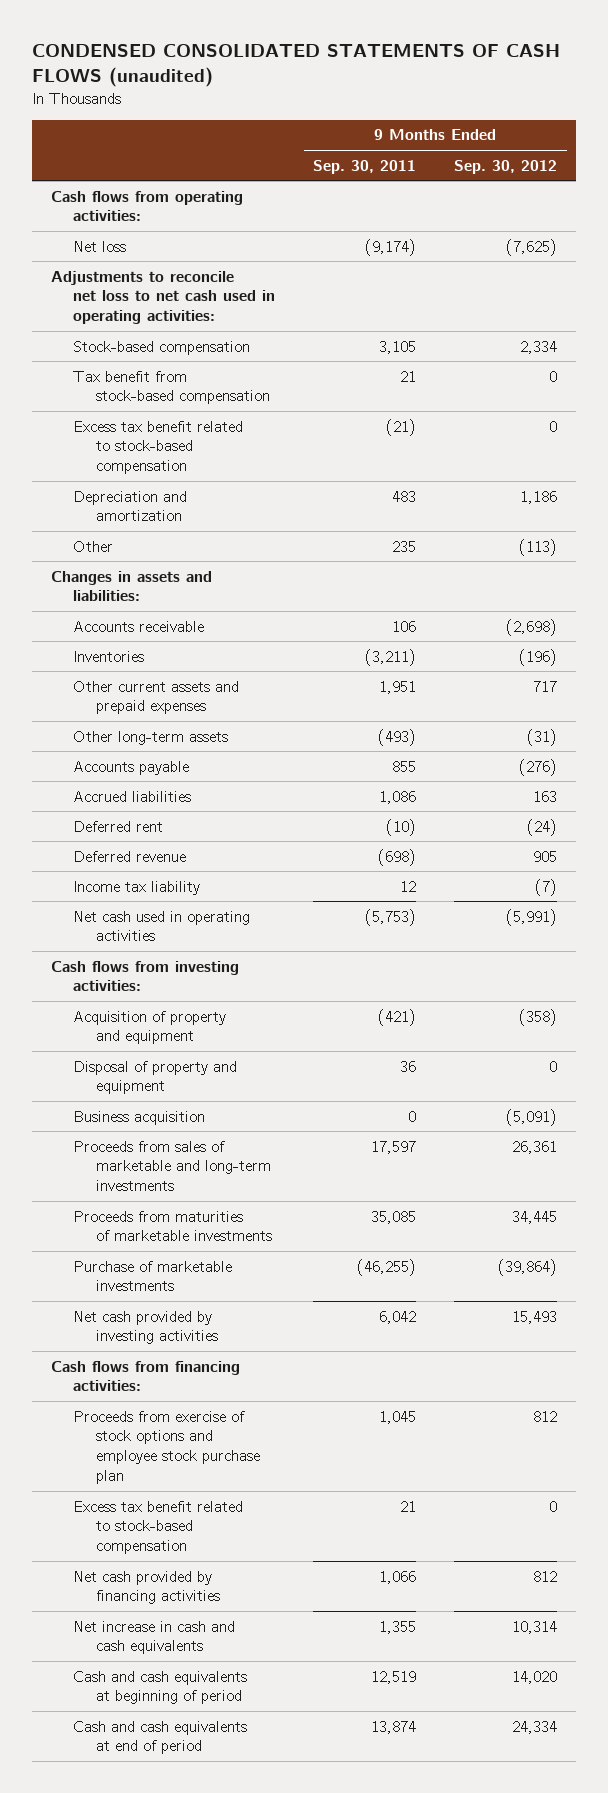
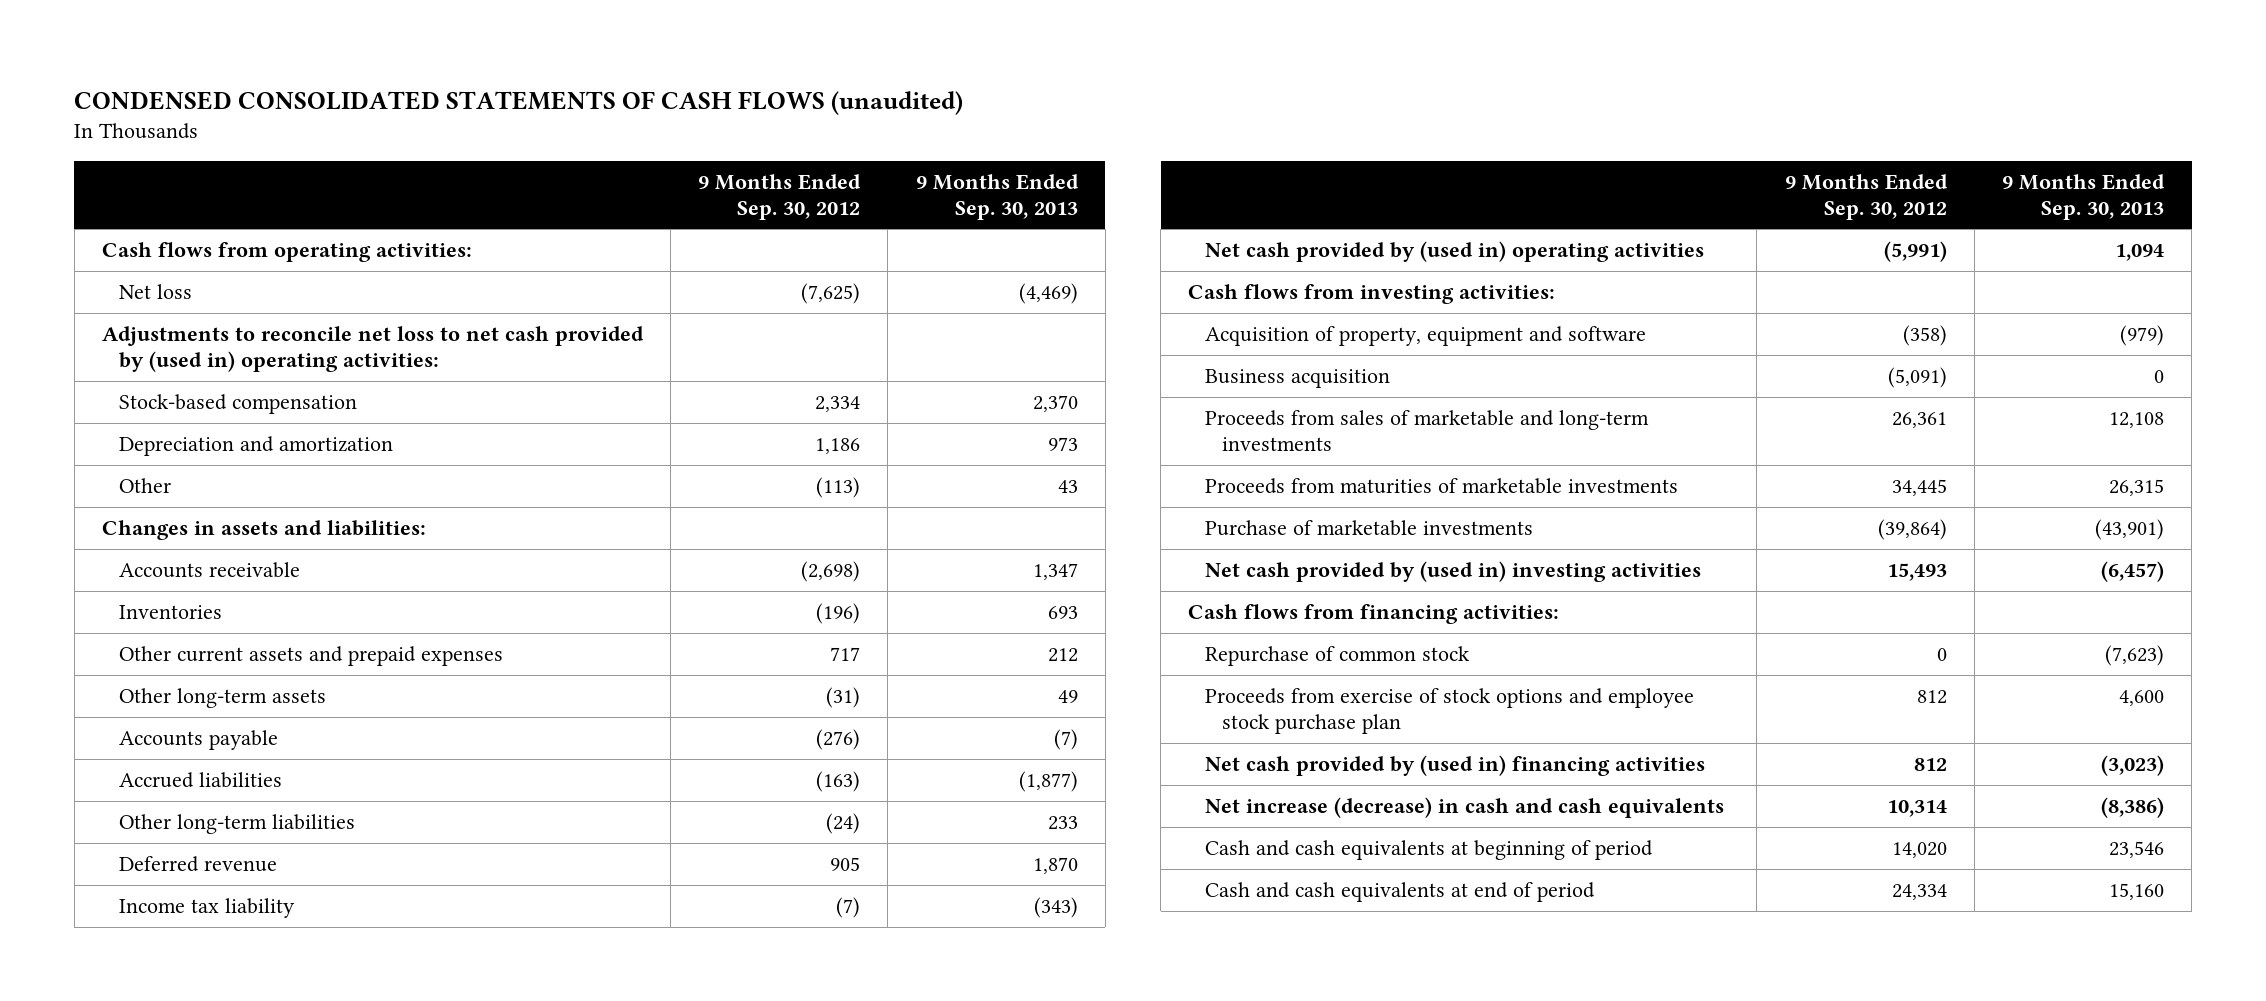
[313,159,417,174] Sep. 30, 2011 -> none
none -> [915,173,1079,220] 9 Months Ended Sep. 30, 2013
[50,270,276,325] Adjustments to reconcile net loss to net cash used in operating activities: -> [101,326,644,373] Adjustments to reconcile net loss to net cash provided by (used in) operating activities:
[73,370,270,405] Tax benefit from stock-based compensation -> none
[73,420,244,475] Excess tax benefit related to stock-based compensation -> none
[73,820,164,832] Deferred rent -> none
[533,790,558,802] 163 -> [816,771,861,793] (163)
none -> [118,814,355,835] Other long-term liabilities
[73,910,251,942] Net cash used in operating activities -> [1205,241,1705,263] Net cash provided by (used in) operating activities
[73,1060,238,1095] Disposal of property and equipment -> none
[73,1010,227,1045] Acquisition of property and equipment -> [1205,326,1647,347] Acquisition of property, equipment and software
[73,1310,218,1345] Net cash provided by investing activities -> [1205,561,1702,583] Net cash provided by (used in) investing activities
none -> [1205,646,1471,667] Repurchase of common stock
[73,1500,244,1555] Excess tax benefit related to stock-based compensation -> none
[73,1570,220,1605] Net cash provided by financing activities -> [1205,755,1706,777] Net cash provided by (used in) financing activities
[73,1620,236,1655] Net increase in cash and cash equivalents -> [1205,797,1725,819] Net increase (decrease) in cash and cash equivalents

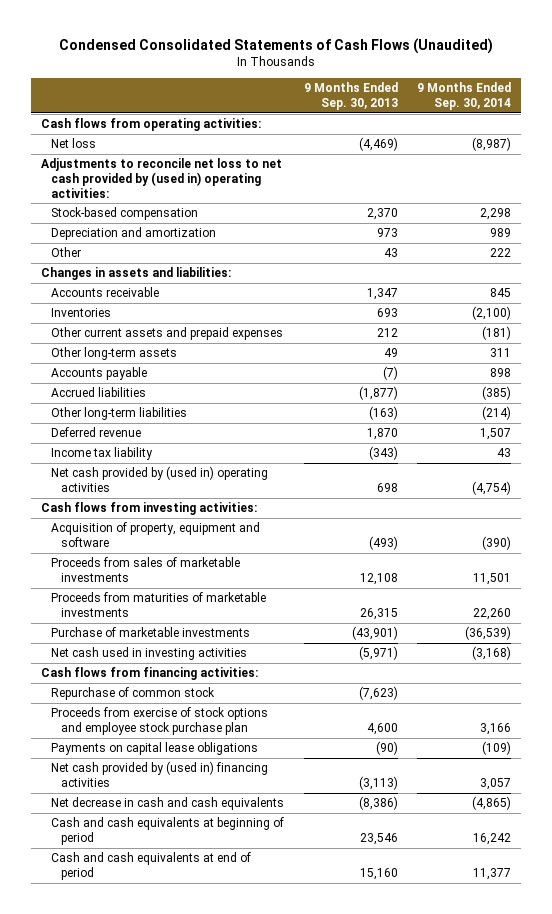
[74,90,964,115] CONDENSED CONSOLIDATED STATEMENTS OF CASH FLOWS (unaudited) -> [59,37,494,54] Condensed Consolidated Statements of Cash Flows (Unaudited)
[698,173,862,220] 9 Months Ended Sep. 30, 2012 -> none
none -> [417,82,512,110] 9 Months Ended Sep. 30, 2014
[1047,816,1078,831] 233 -> [368,406,398,421] (163)
[2114,244,2164,262] 1,094 -> [376,483,398,493] 698
[1205,369,1391,389] Business acquisition -> none
[2119,325,2164,347] (979) -> [368,536,398,551] (493)
[1205,410,1650,452] Proceeds from sales of marketable and long-term investments -> [50,557,240,583] Proceeds from sales of marketable investments
[1205,561,1702,583] Net cash provided by (used in) investing activities -> [50,647,247,661] Net cash used in investing activities
[2100,561,2164,583] (6,457) -> [358,646,398,661] (5,971)
none -> [50,742,258,756] Payments on capital lease obligations
[2100,755,2164,777] (3,023) -> [358,776,398,791] (3,113)
[1205,797,1725,819] Net increase (decrease) in cash and cash equivalents -> [50,797,284,811] Net decrease in cash and cash equivalents

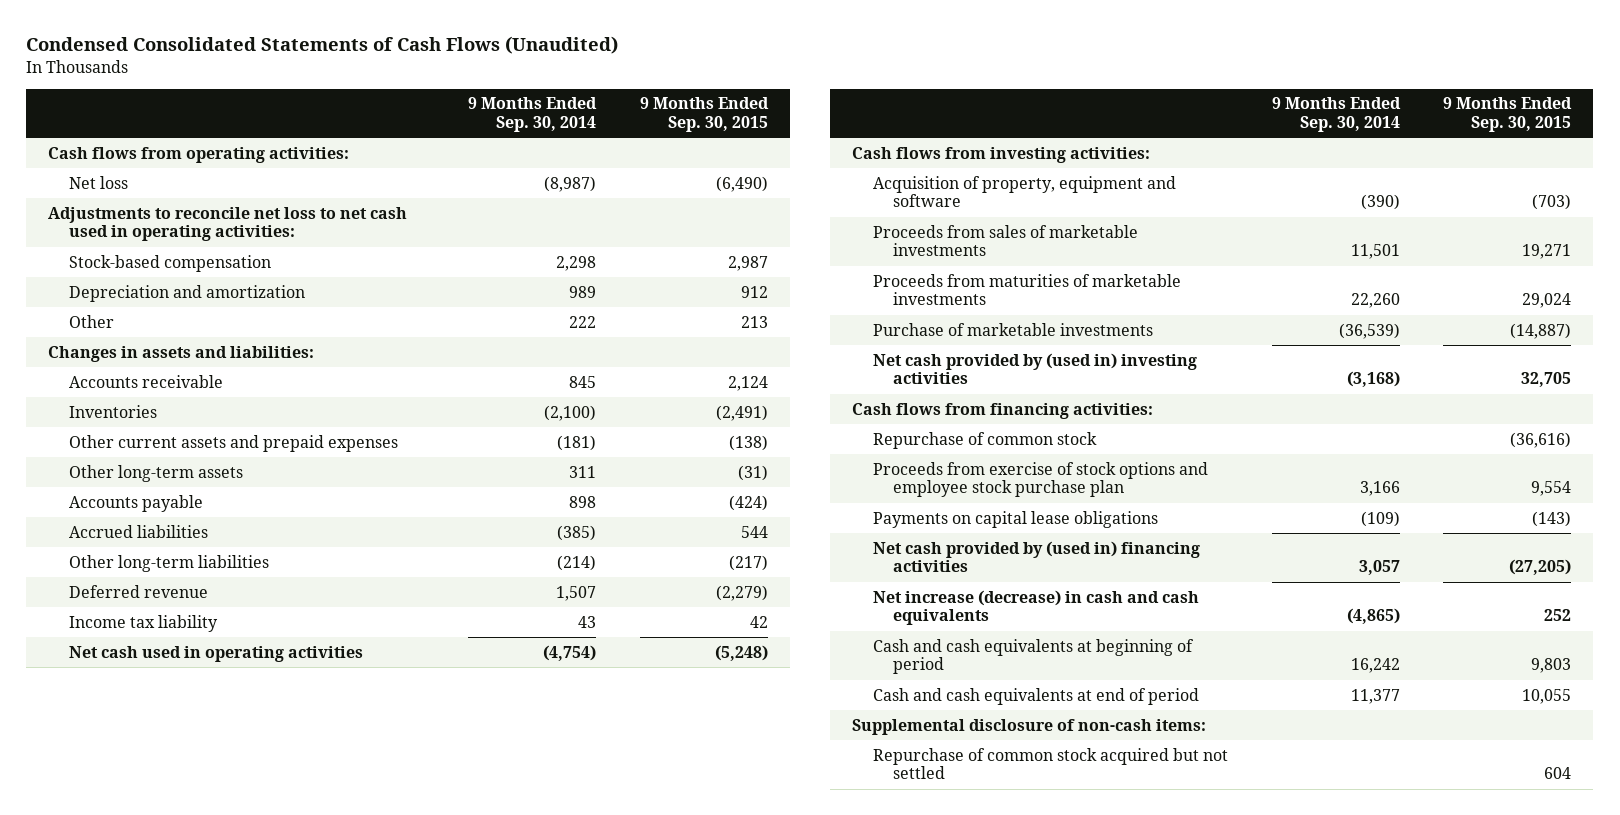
[303,82,398,110] 9 Months Ended Sep. 30, 2013 -> none
none -> [640,97,770,133] 9 Months Ended Sep. 30, 2015
[41,158,283,198] Adjustments to reconcile net loss to net cash provided by (used in) operating activities: -> [48,206,408,242] Adjustments to reconcile net loss to net cash used in operating activities:
[50,466,268,493] Net cash provided by (used in) operating activities -> [69,645,364,662] Net cash used in operating activities
[50,647,247,661] Net cash used in investing activities -> [872,352,1197,385] Net cash provided by (used in) investing activities
[50,797,284,811] Net decrease in cash and cash equivalents -> [872,589,1199,626] Net increase (decrease) in cash and cash equivalents
none -> [851,718,1206,735] Supplemental disclosure of non-cash items:
none -> [872,747,1228,780] Repurchase of common stock acquired but not settled

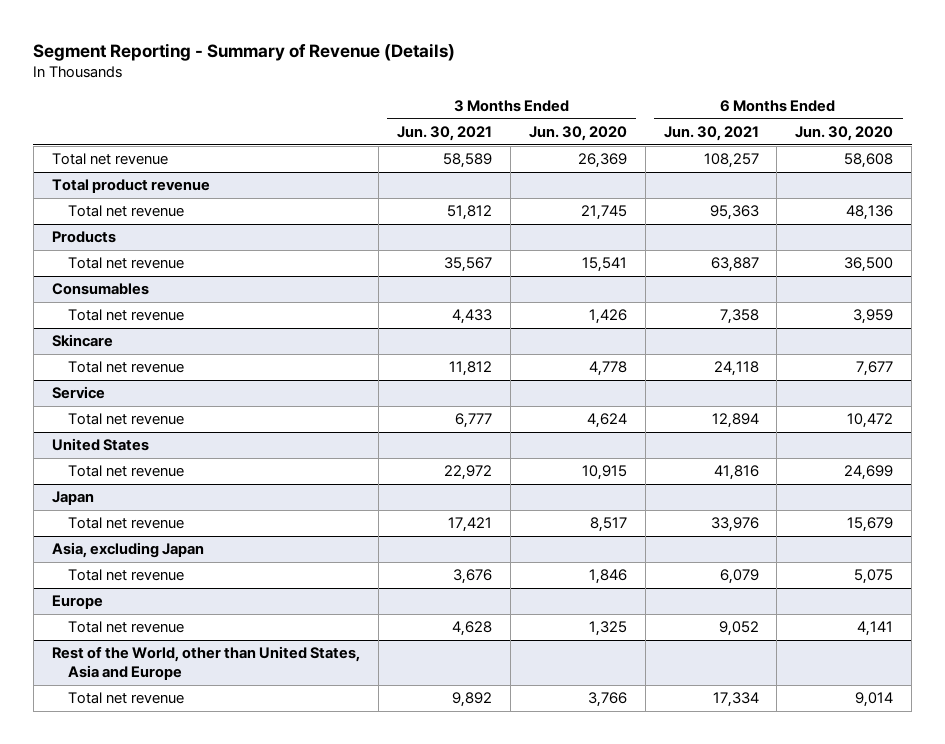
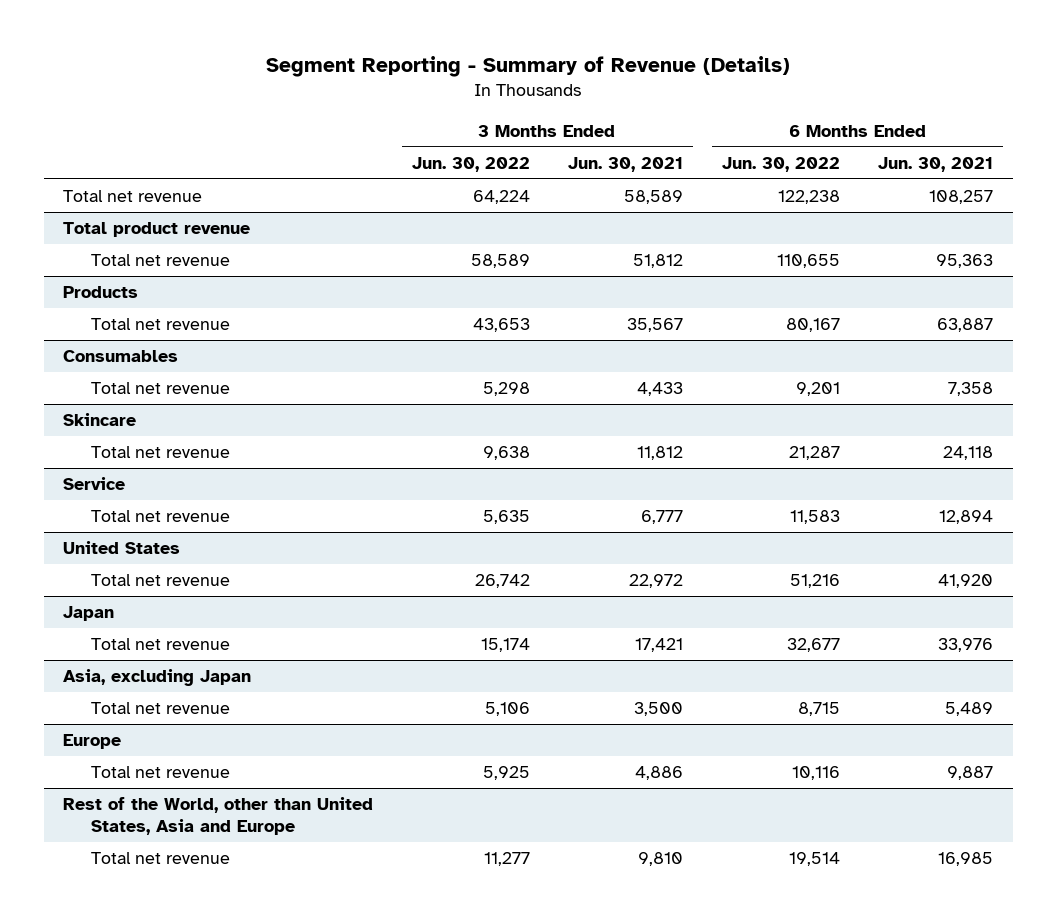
[528,126,627,142] Jun. 30, 2020 -> none
[795,126,894,142] Jun. 30, 2020 -> none
none -> [411,156,530,172] Jun. 30, 2022
none -> [721,156,840,172] Jun. 30, 2022
[713,465,759,481] 41,816 -> [938,574,994,589] 41,920
[452,569,492,585] 3,676 -> [634,702,684,717] 3,500
[719,569,759,585] 6,079 -> [945,702,994,717] 5,489
[451,621,492,637] 4,628 -> [635,766,684,781] 4,886
[718,621,759,637] 9,052 -> [947,766,994,781] 9,887
[451,692,492,708] 9,892 -> [638,852,684,867] 9,810
[712,692,759,708] 17,334 -> [938,852,994,867] 16,985

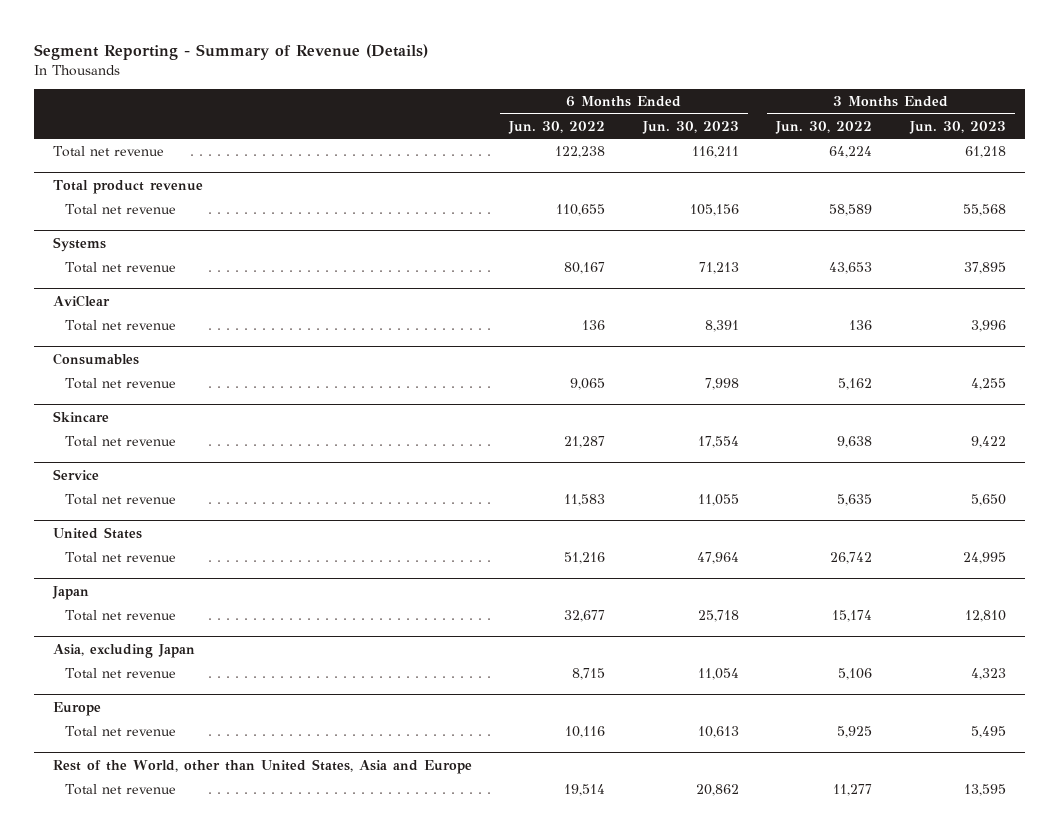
[568,156,684,172] Jun. 30, 2021 -> none
[878,156,994,172] Jun. 30, 2021 -> none
none -> [641,120,739,134] Jun. 30, 2023
none -> [908,120,1006,134] Jun. 30, 2023
[62,286,138,299] Products -> none
none -> [52,236,106,252] Systems
none -> [52,294,110,307] AviClear
none -> [65,320,177,332] Total net revenue
[482,382,530,397] 5,298 -> [838,378,873,391] 5,162
[795,382,840,397] 9,201 -> [570,378,606,391] 9,065

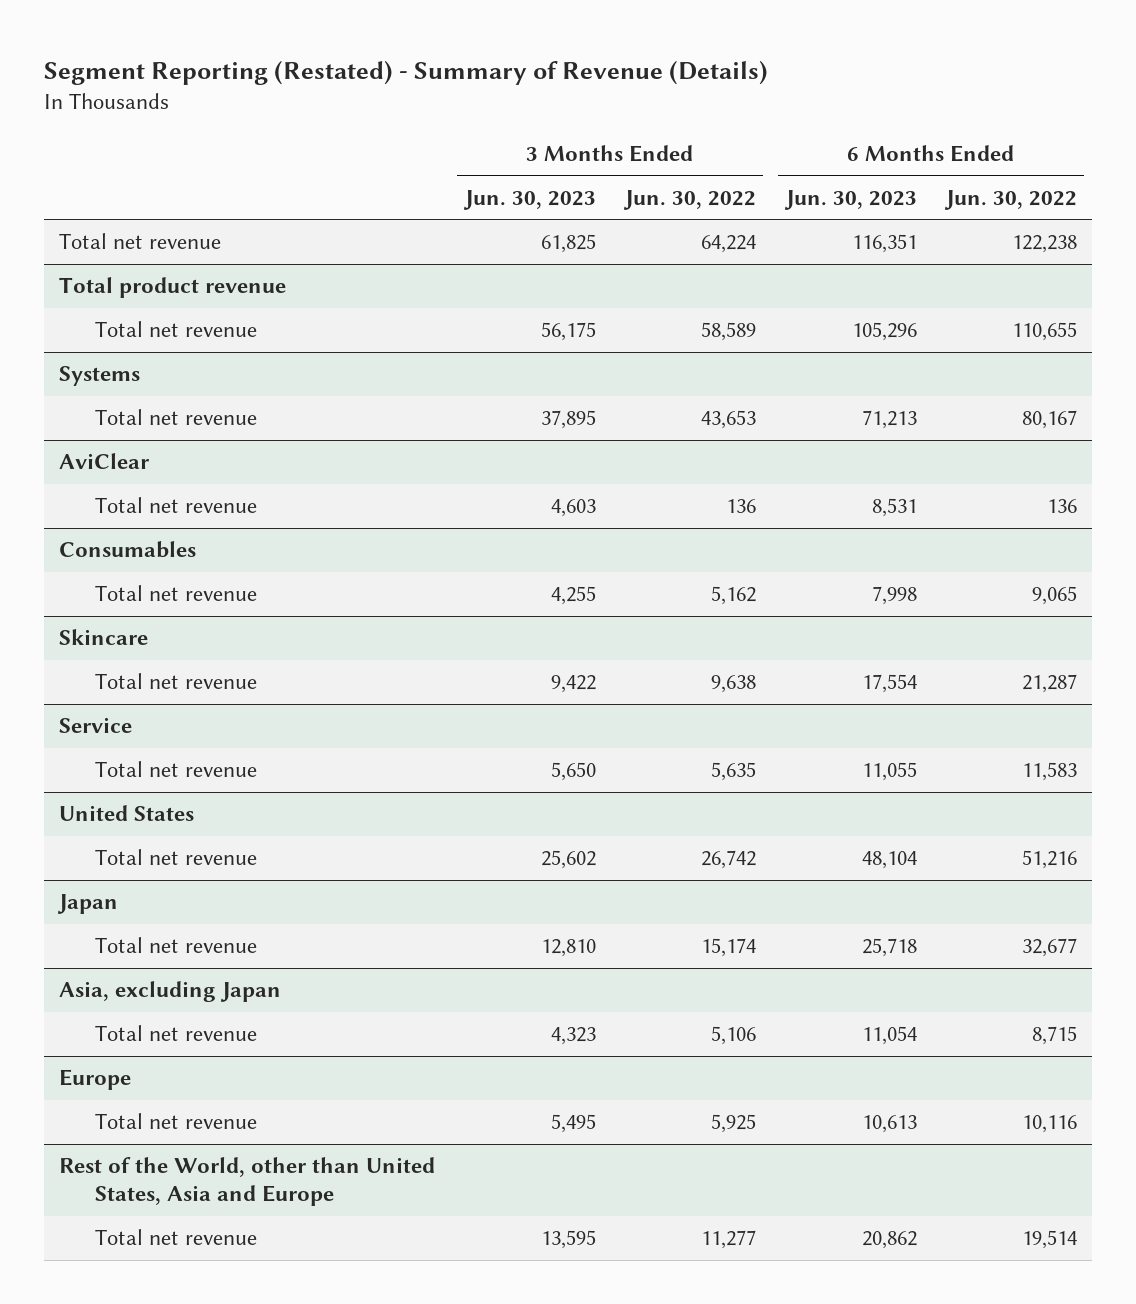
[34,43,429,60] Segment Reporting - Summary of Revenue (Details) -> [44,59,769,85] Segment Reporting (Restated) - Summary of Revenue (Details)
[691,146,739,159] 116,211 -> [851,234,917,254] 116,351
[964,146,1006,159] 61,218 -> [540,234,596,254] 61,825
[689,204,739,217] 105,156 -> [851,322,917,342] 105,296
[962,204,1006,217] 55,568 -> [540,322,596,342] 56,175
[704,320,739,333] 8,391 -> [871,498,917,518] 8,531
[970,320,1006,333] 3,996 -> [550,499,596,518] 4,603
[696,552,739,565] 47,964 -> [861,851,917,870] 48,104
[962,552,1006,565] 24,995 -> [540,850,596,870] 25,602

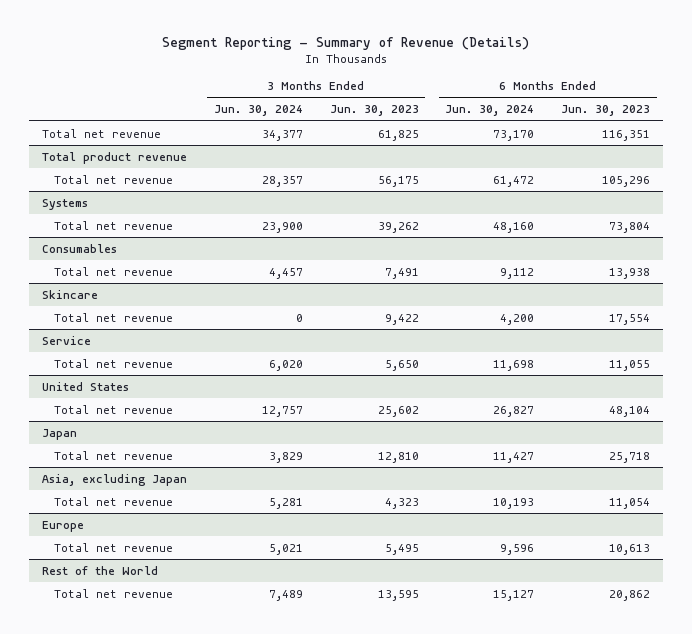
[44,59,769,85] Segment Reporting (Restated) - Summary of Revenue (Details) -> [162,37,530,51] Segment Reporting - Summary of Revenue (Details)
[623,189,757,210] Jun. 30, 2022 -> none
[944,189,1078,210] Jun. 30, 2022 -> none
none -> [213,105,303,117] Jun. 30, 2024
none -> [445,105,535,117] Jun. 30, 2024
[59,453,151,470] AviClear -> none
[94,497,257,514] Total net revenue -> none
[540,410,596,430] 37,895 -> [377,221,419,233] 39,262
[861,410,917,430] 71,213 -> [609,221,651,233] 73,804
[550,586,596,606] 4,255 -> [384,267,419,279] 7,491
[871,586,917,606] 7,998 -> [609,267,651,279] 13,938
[59,1157,436,1207] Rest of the World, other than United States, Asia and Europe -> [42,565,159,575] Rest of the World

